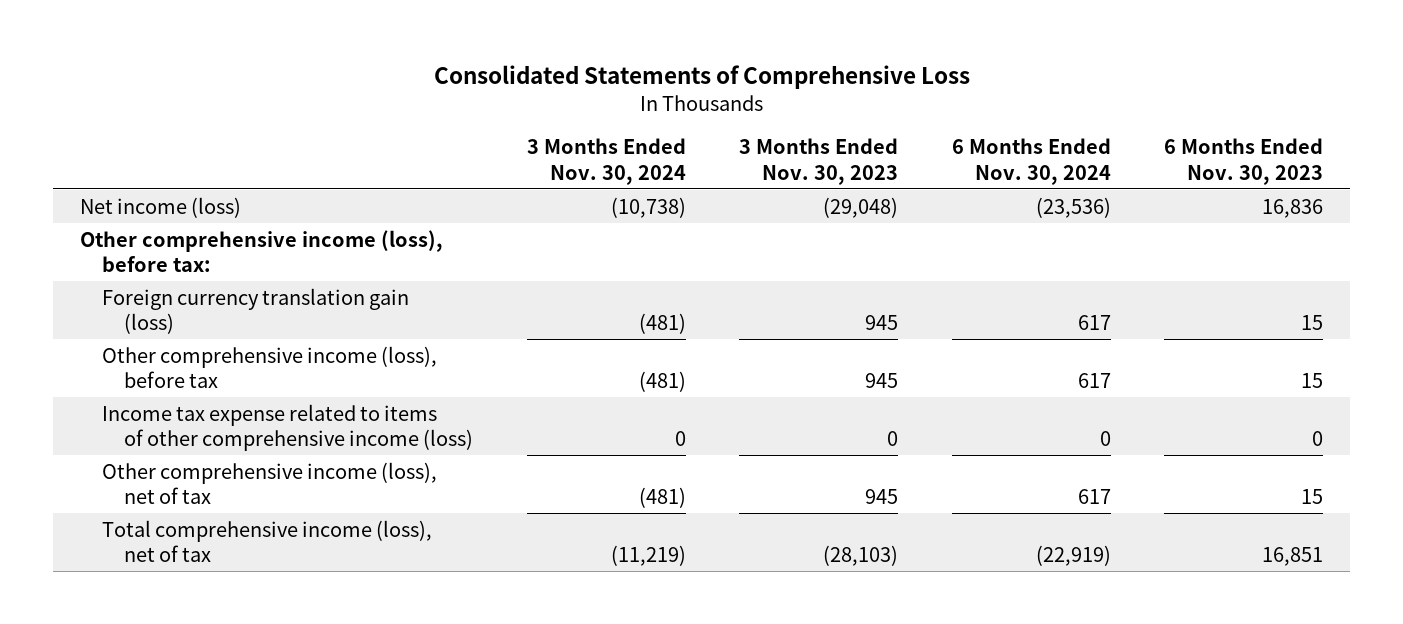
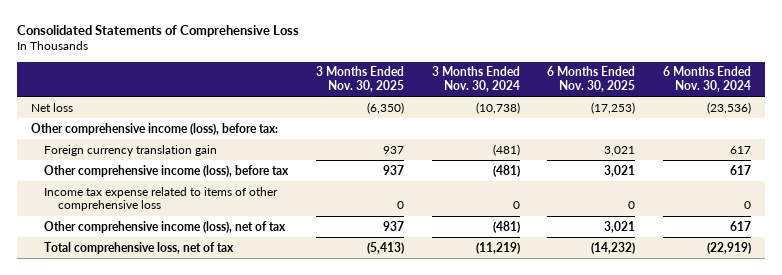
[739,138,899,185] 3 Months Ended Nov. 30, 2023 -> none
[1164,138,1324,185] 6 Months Ended Nov. 30, 2023 -> none
none -> [315,66,404,92] 3 Months Ended Nov. 30, 2025
none -> [547,66,636,92] 6 Months Ended Nov. 30, 2025
[80,196,242,218] Net income (loss) -> [30,102,73,112] Net loss
[102,287,410,335] Foreign currency translation gain (loss) -> [44,144,218,156] Foreign currency translation gain
[102,403,474,452] Income tax expense related to items of other comprehensive income (loss) -> [44,186,279,212] Income tax expense related to items of other comprehensive loss
[102,519,433,563] Total comprehensive income (loss), net of tax -> [44,241,235,254] Total comprehensive loss, net of tax

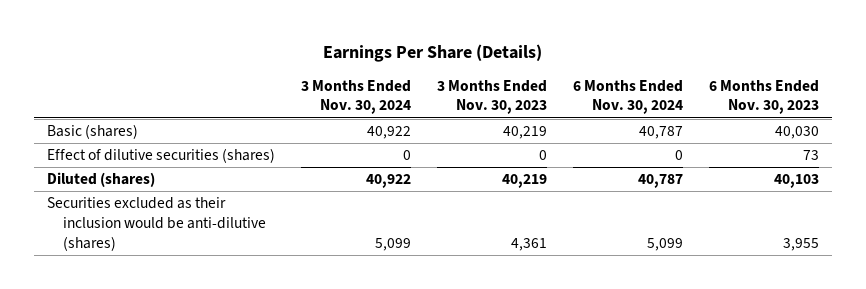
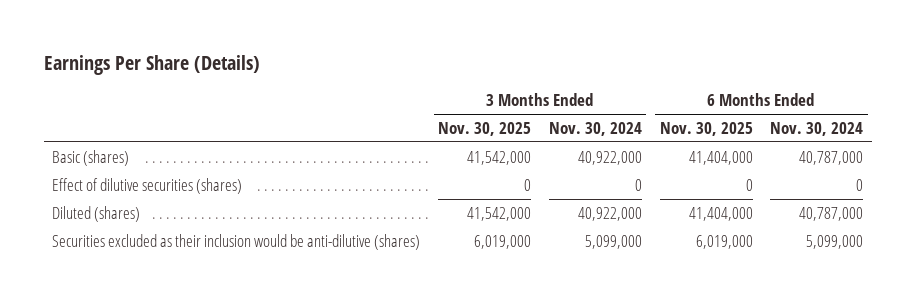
[437,79,548,115] 3 Months Ended Nov. 30, 2023 -> none
[709,79,820,115] 6 Months Ended Nov. 30, 2023 -> none
none -> [438,121,532,136] Nov. 30, 2025
none -> [659,121,753,136] Nov. 30, 2025
[366,126,411,140] 40,922 -> [577,150,642,165] 40,922,000
[639,126,684,140] 40,787 -> [799,150,864,165] 40,787,000
[365,174,411,189] 40,922 -> [577,206,642,221] 40,922,000
[638,174,684,189] 40,787 -> [799,206,864,221] 40,787,000
[374,237,411,251] 5,099 -> [584,234,642,249] 5,099,000
[647,237,684,251] 5,099 -> [806,234,864,249] 5,099,000

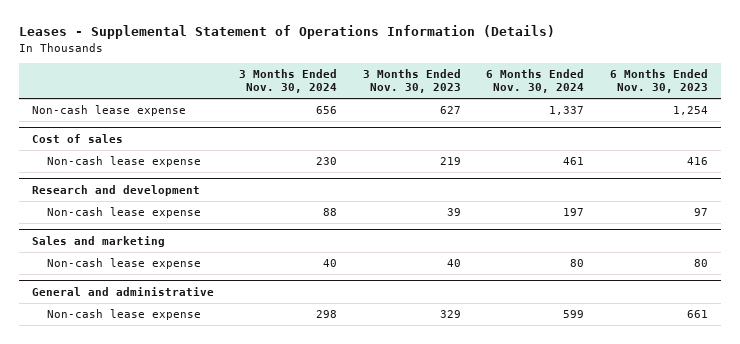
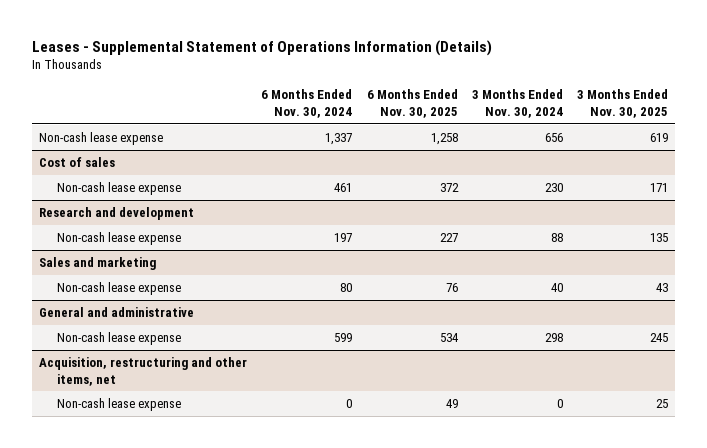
[362,68,461,94] 3 Months Ended Nov. 30, 2023 -> none
[609,68,708,94] 6 Months Ended Nov. 30, 2023 -> none
none -> [366,89,458,119] 6 Months Ended Nov. 30, 2025
none -> [577,89,669,119] 3 Months Ended Nov. 30, 2025
none -> [38,356,247,386] Acquisition, restructuring and other items, net
none -> [56,397,181,411] Non-cash lease expense

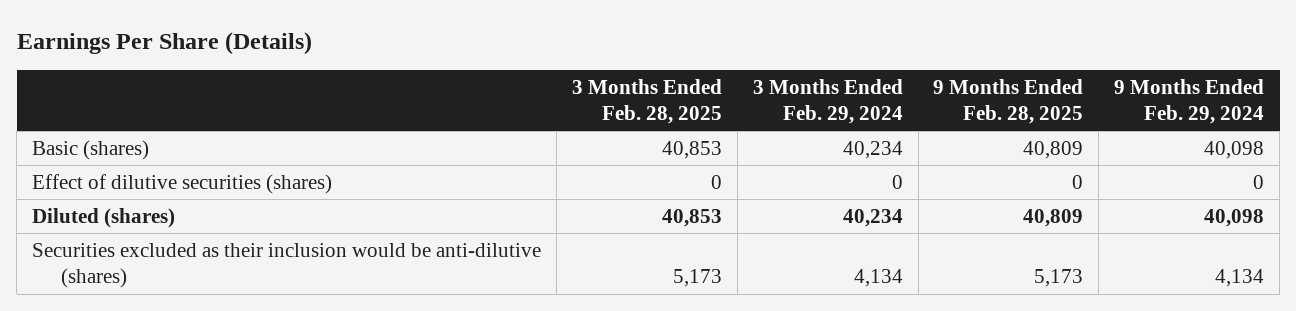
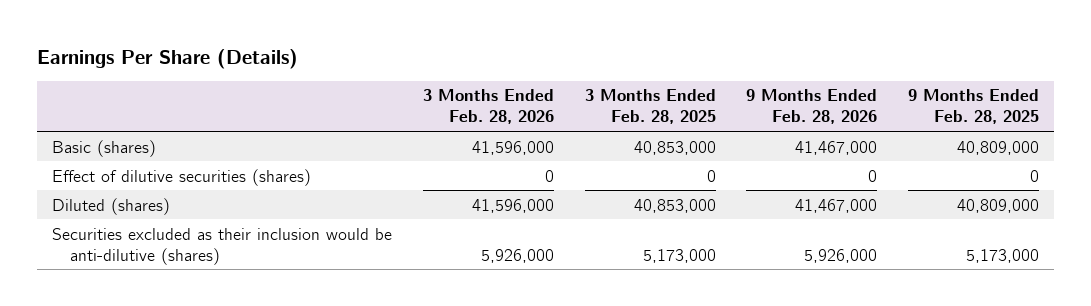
[752,78,903,125] 3 Months Ended Feb. 29, 2024 -> none
[1114,78,1265,125] 9 Months Ended Feb. 29, 2024 -> none
none -> [422,89,554,125] 3 Months Ended Feb. 28, 2026
none -> [746,89,878,125] 9 Months Ended Feb. 28, 2026
[661,140,722,159] 40,853 -> [633,140,716,155] 40,853,000
[1023,140,1084,159] 40,809 -> [956,140,1039,155] 40,809,000
[661,208,722,227] 40,853 -> [633,198,716,213] 40,853,000
[1023,208,1084,227] 40,809 -> [956,198,1039,213] 40,809,000
[672,269,722,288] 5,173 -> [642,248,716,263] 5,173,000
[1034,269,1084,288] 5,173 -> [965,248,1039,263] 5,173,000

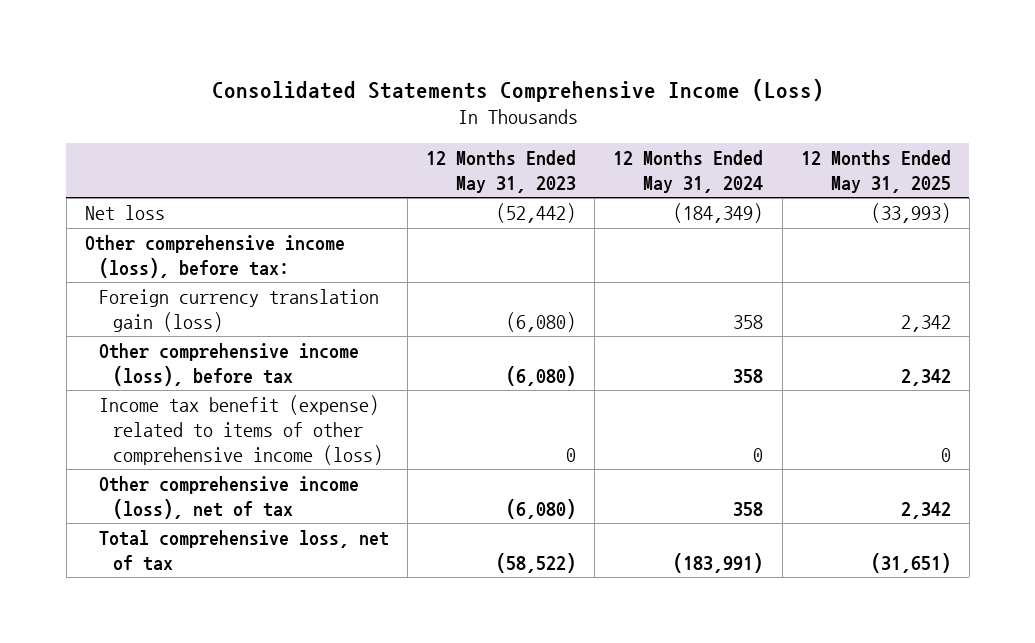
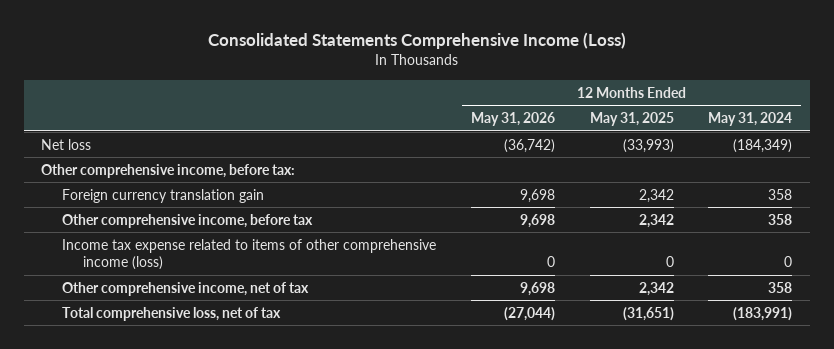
[426,150,577,193] 12 Months Ended May 31, 2023 -> none
none -> [471,112,556,127] May 31, 2026
[84,235,345,278] Other comprehensive income (loss), before tax: -> [41,163,296,178] Other comprehensive income, before tax:
[98,289,379,332] Foreign currency translation gain (loss) -> [62,188,265,203] Foreign currency translation gain
[98,343,359,386] Other comprehensive income (loss), before tax -> [62,213,314,228] Other comprehensive income, before tax
[98,395,383,465] Income tax benefit (expense) related to items of other comprehensive income (loss) -> [62,238,437,271] Income tax expense related to items of other comprehensive income (loss)
[98,476,359,519] Other comprehensive income (loss), net of tax -> [62,281,310,296] Other comprehensive income, net of tax

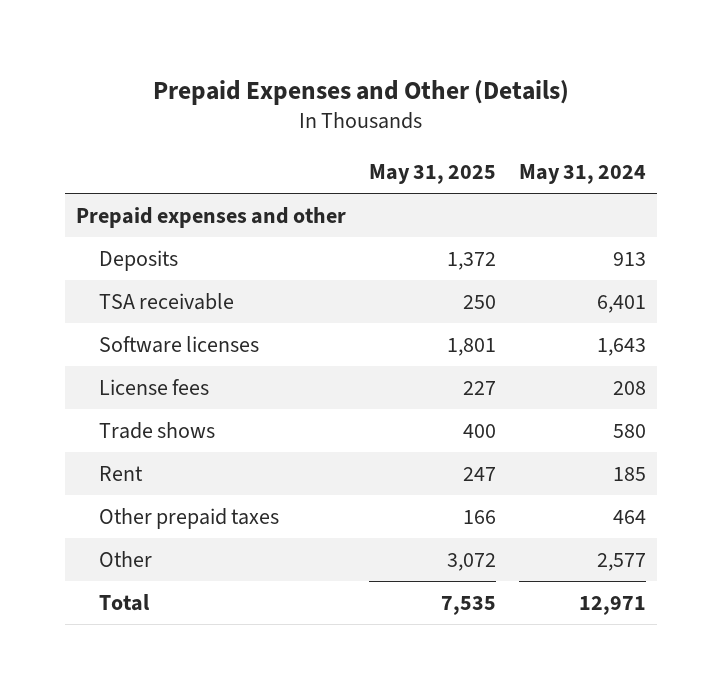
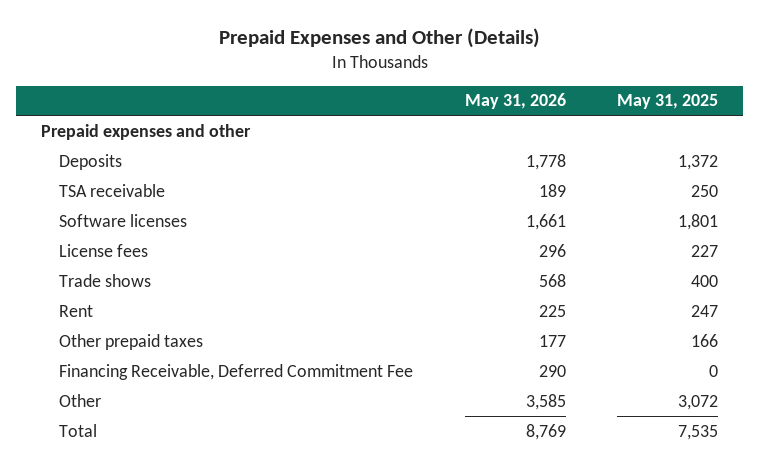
[518,163,646,184] May 31, 2024 -> none
none -> [464,93,566,110] May 31, 2026
none -> [59,363,414,380] Financing Receivable, Deferred Commitment Fee

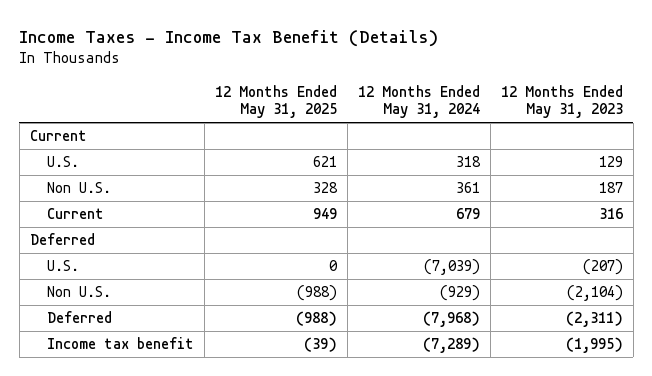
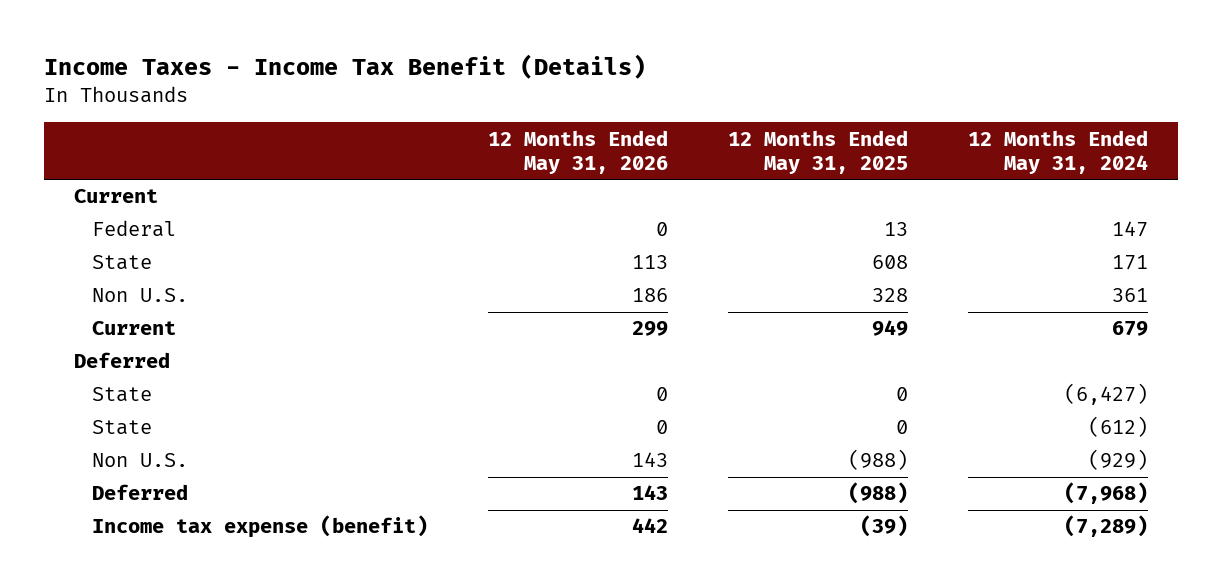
[500,84,623,119] 12 Months Ended May 31, 2023 -> none
none -> [488,129,669,174] 12 Months Ended May 31, 2026
[47,156,80,168] U.S. -> none
none -> [92,220,177,238] Federal
none -> [92,255,153,271] State
[47,260,80,272] U.S. -> none
none -> [92,387,153,403] State
none -> [92,420,153,436] State
[47,337,195,350] Income tax benefit -> [92,515,429,539] Income tax expense (benefit)

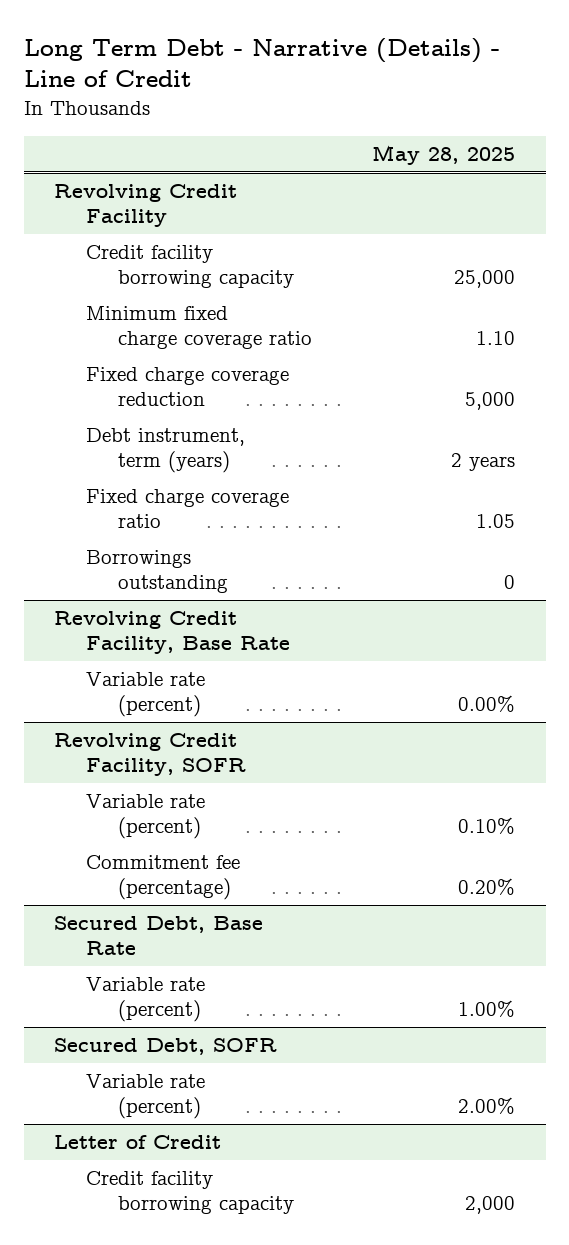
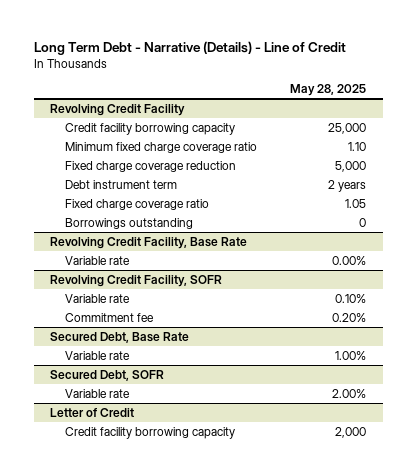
[85,428,245,473] Debt instrument, term (years) -> [65,179,178,189] Debt instrument term
[85,672,205,717] Variable rate (percent) -> [65,255,131,265] Variable rate
[85,794,205,839] Variable rate (percent) -> [65,293,131,303] Variable rate
[85,855,240,900] Commitment fee (percentage) -> [65,312,155,322] Commitment fee
[85,977,205,1022] Variable rate (percent) -> [65,350,131,360] Variable rate
[85,1074,205,1119] Variable rate (percent) -> [65,388,131,398] Variable rate

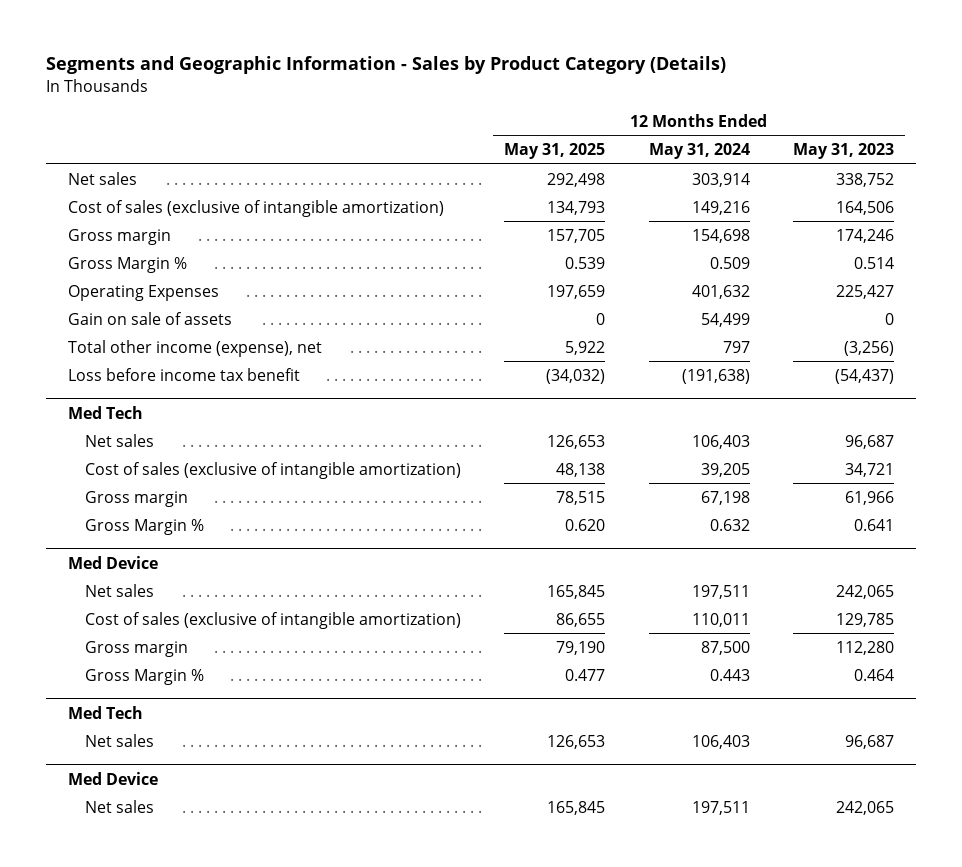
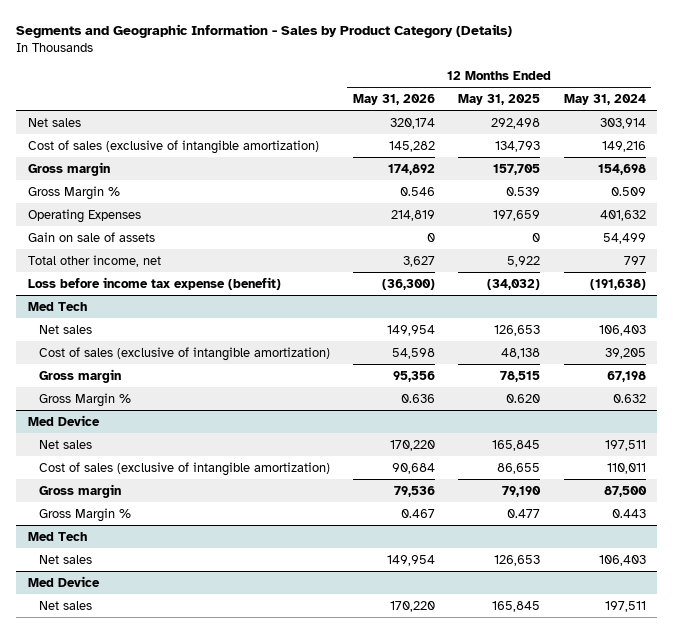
[793,143,895,160] May 31, 2023 -> none
none -> [352,94,435,106] May 31, 2026
[67,339,322,357] Total other income (expense), net -> [27,254,161,267] Total other income, net
[67,367,300,381] Loss before income tax benefit -> [27,276,281,290] Loss before income tax expense (benefit)

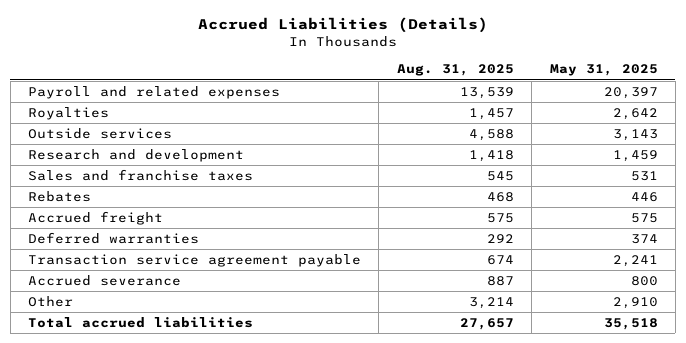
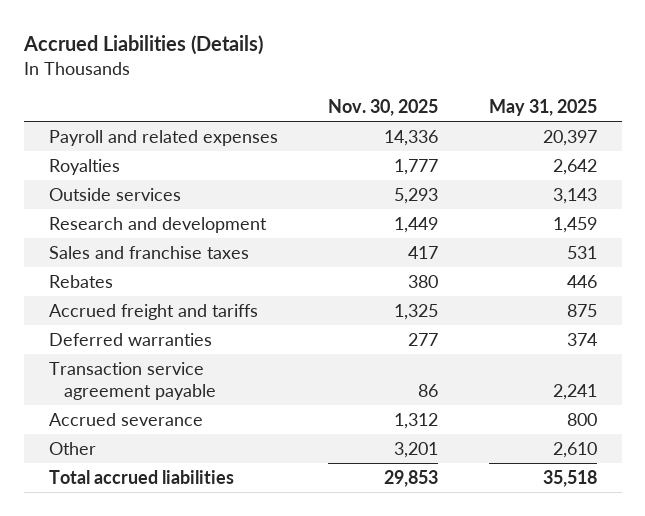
[396,64,514,77] Aug. 31, 2025 -> none
none -> [328,99,439,117] Nov. 30, 2025
[28,210,164,225] Accrued freight -> [48,303,258,320] Accrued freight and tariffs
[630,212,658,223] 575 -> [566,303,597,317] 875
[612,296,658,309] 2,910 -> [552,441,597,458] 2,610

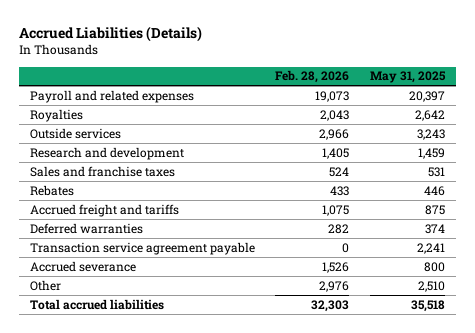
[328,99,439,117] Nov. 30, 2025 -> none
none -> [275,70,350,84] Feb. 28, 2026
[552,187,597,204] 3,143 -> [417,128,446,140] 3,243
[552,441,597,458] 2,610 -> [418,280,446,292] 2,510

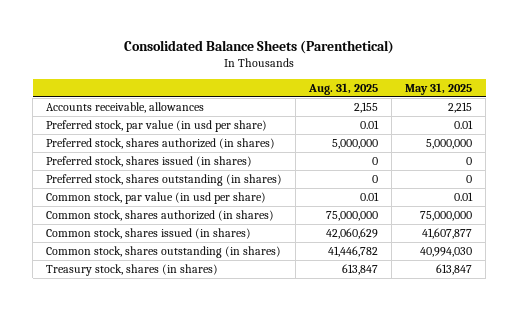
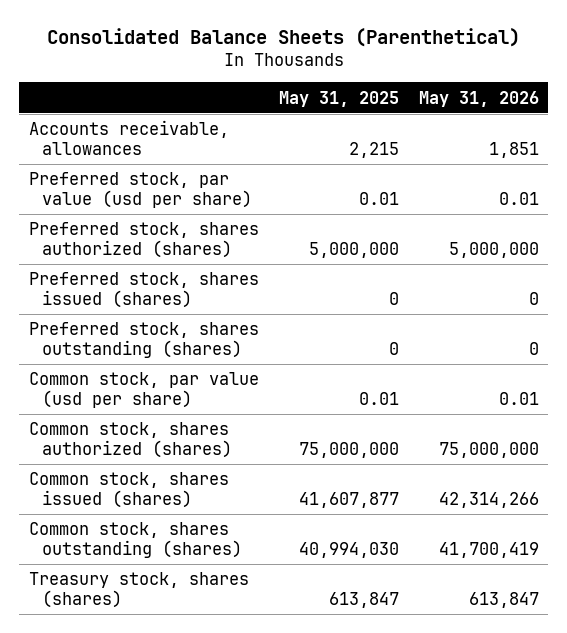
[308,82,379,95] Aug. 31, 2025 -> none
none -> [418,90,539,107] May 31, 2026
[46,120,268,133] Preferred stock, par value (in usd per share) -> [28,172,252,208] Preferred stock, par value (usd per share)
[46,138,276,150] Preferred stock, shares authorized (in shares) -> [28,222,259,258] Preferred stock, shares authorized (shares)
[46,156,253,168] Preferred stock, shares issued (in shares) -> [28,272,259,308] Preferred stock, shares issued (shares)
[46,174,283,187] Preferred stock, shares outstanding (in shares) -> [28,322,259,358] Preferred stock, shares outstanding (shares)
[46,192,267,205] Common stock, par value (in usd per share) -> [28,372,259,408] Common stock, par value (usd per share)
[46,210,275,222] Common stock, shares authorized (in shares) -> [28,422,232,458] Common stock, shares authorized (shares)
[46,228,252,240] Common stock, shares issued (in shares) -> [28,472,229,508] Common stock, shares issued (shares)
[46,246,282,259] Common stock, shares outstanding (in shares) -> [28,522,242,558] Common stock, shares outstanding (shares)
[46,264,219,277] Treasury stock, shares (in shares) -> [28,572,249,608] Treasury stock, shares (shares)

